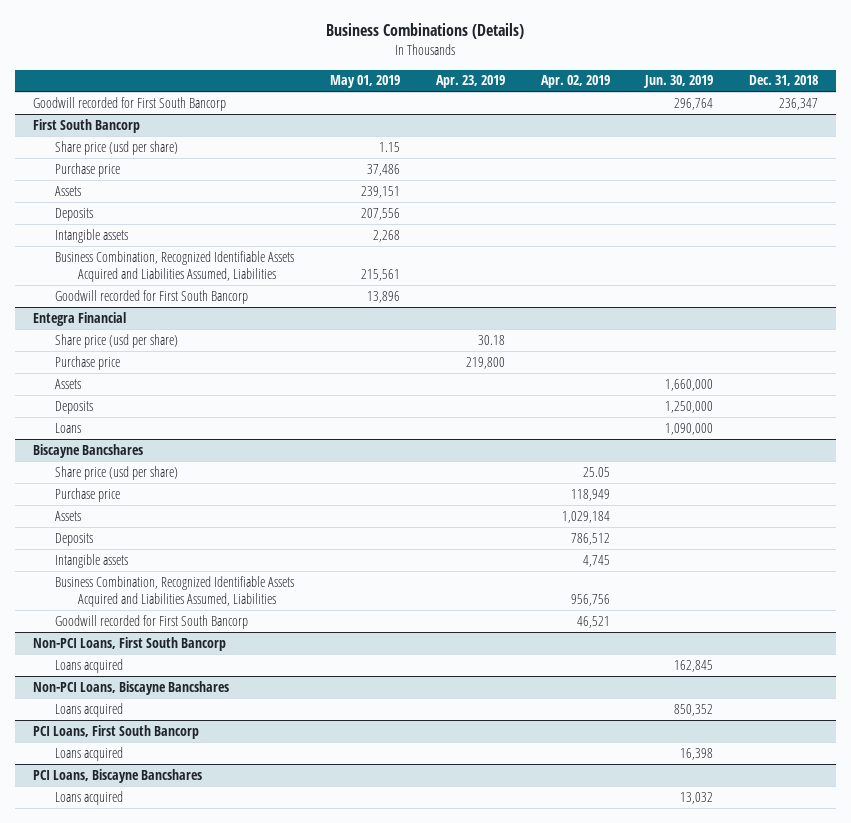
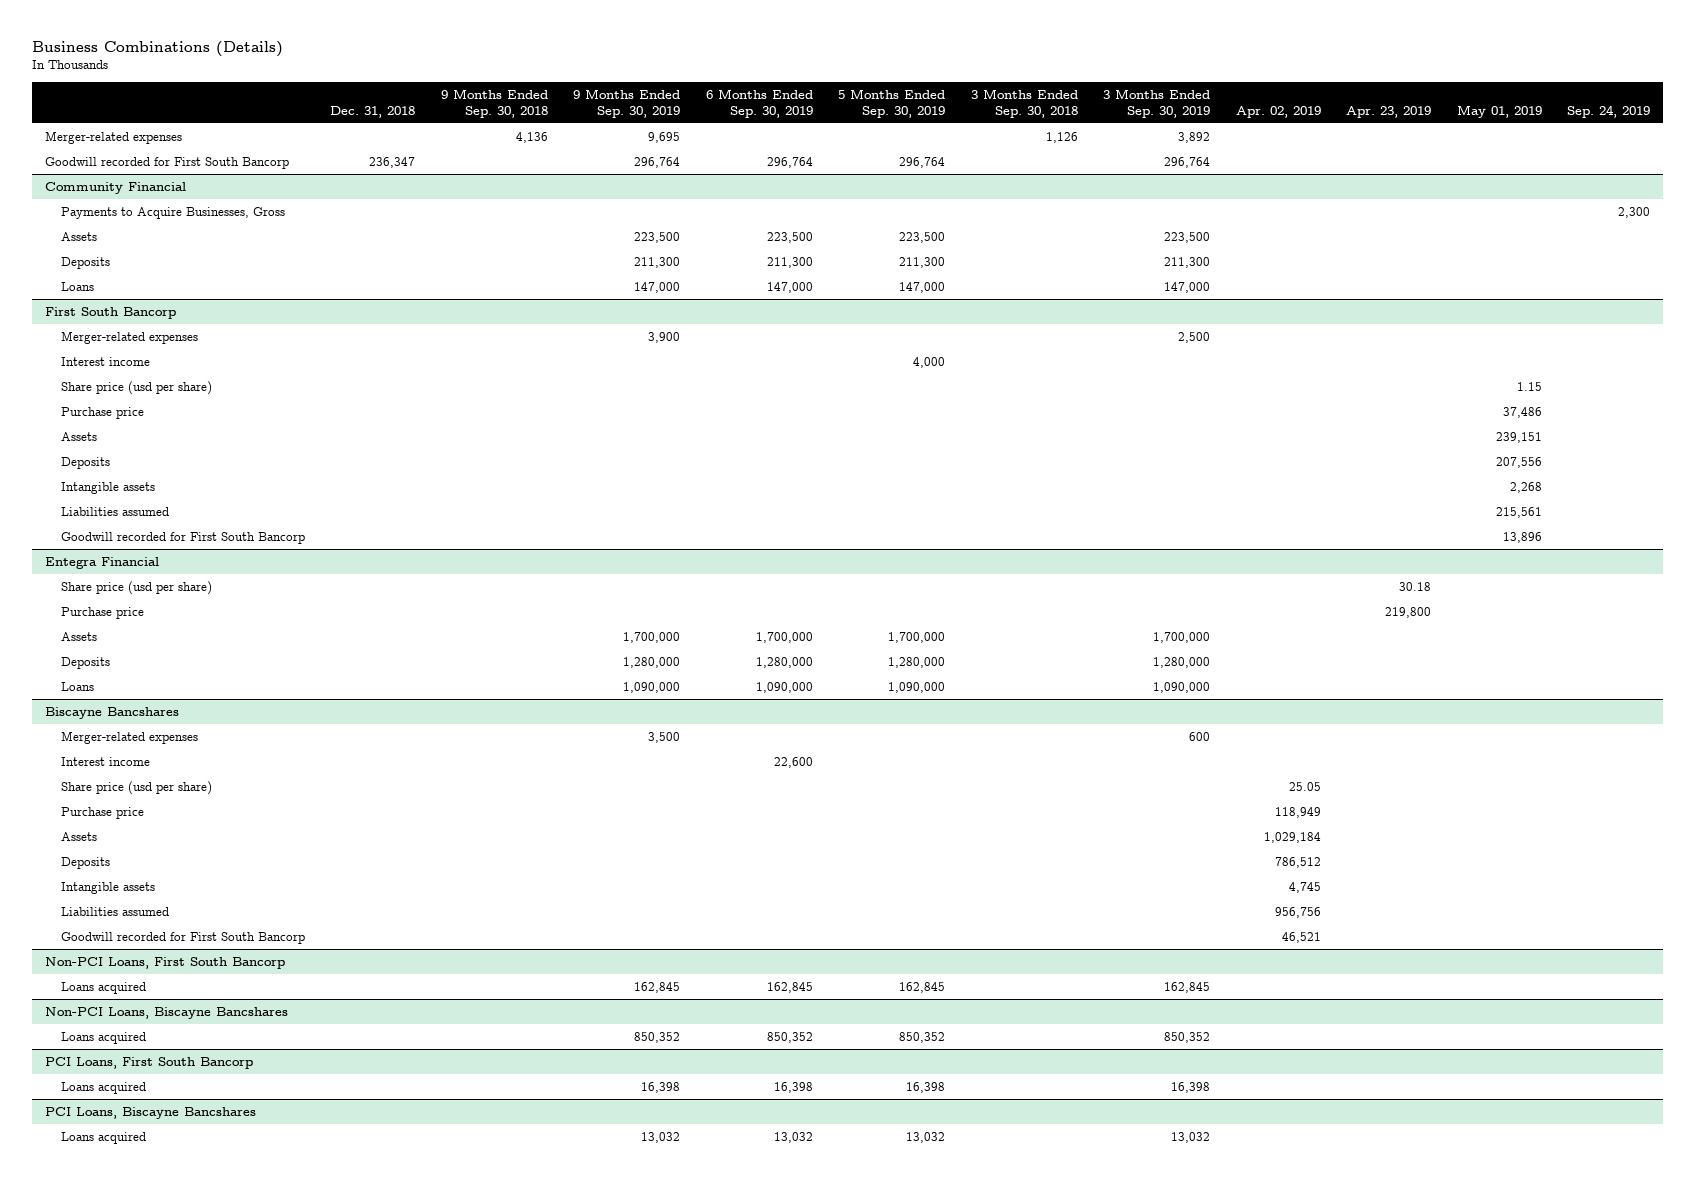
[643,75,714,89] Jun. 30, 2019 -> none
none -> [440,88,548,118] 9 Months Ended Sep. 30, 2018
none -> [573,88,681,118] 9 Months Ended Sep. 30, 2019
none -> [705,88,813,118] 6 Months Ended Sep. 30, 2019
none -> [838,88,946,118] 5 Months Ended Sep. 30, 2019
none -> [970,88,1078,118] 3 Months Ended Sep. 30, 2018
none -> [1103,88,1211,118] 3 Months Ended Sep. 30, 2019
none -> [1567,104,1651,118] Sep. 24, 2019
none -> [44,130,182,144] Merger-related expenses
none -> [44,181,186,194] Community Financial
none -> [60,206,285,219] Payments to Acquire Businesses, Gross
none -> [60,231,97,241] Assets
none -> [60,256,110,269] Deposits
none -> [60,281,94,291] Loans
none -> [60,330,198,344] Merger-related expenses
none -> [60,356,150,366] Interest income
[55,250,295,283] Business Combination, Recognized Identifiable Assets Acquired and Liabilities Assumed, Liabilities -> [60,506,169,516] Liabilities assumed
none -> [60,730,198,744] Merger-related expenses
none -> [60,756,150,766] Interest income
[55,575,295,608] Business Combination, Recognized Identifiable Assets Acquired and Liabilities Assumed, Liabilities -> [60,906,169,916] Liabilities assumed

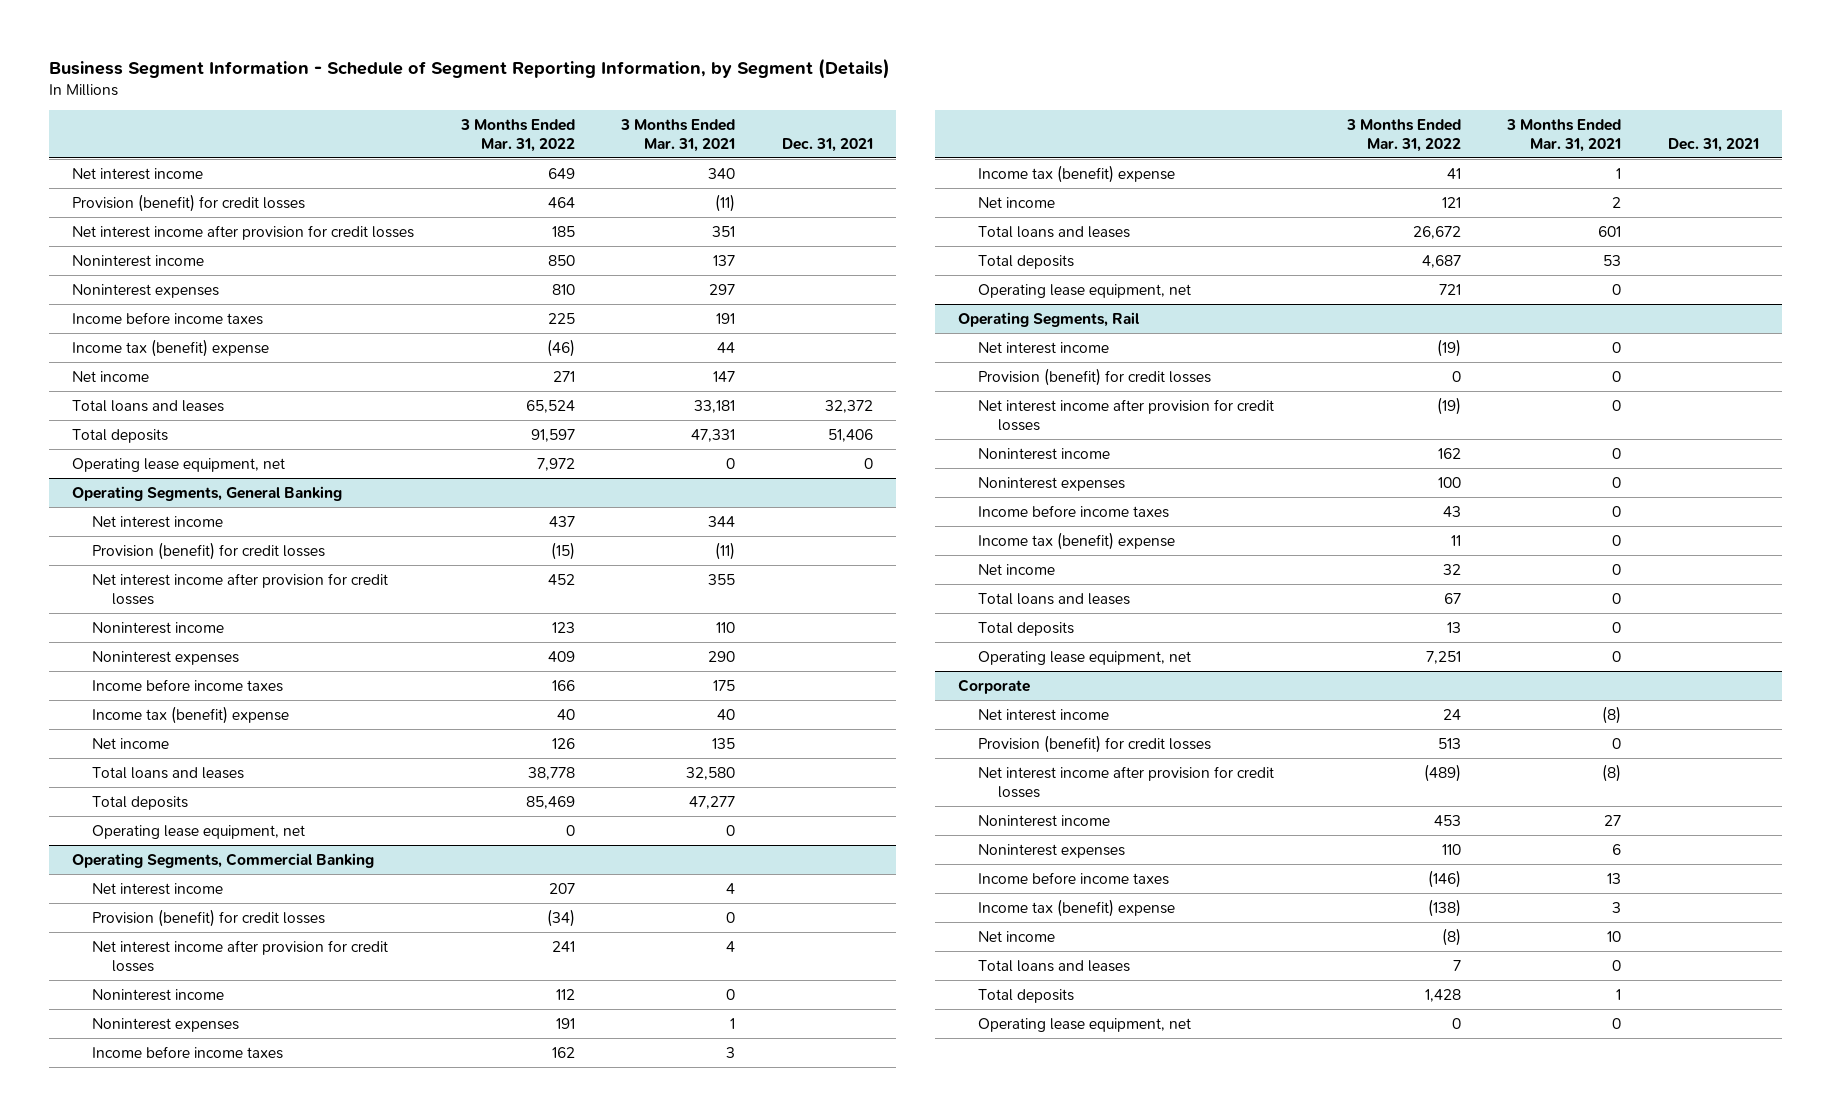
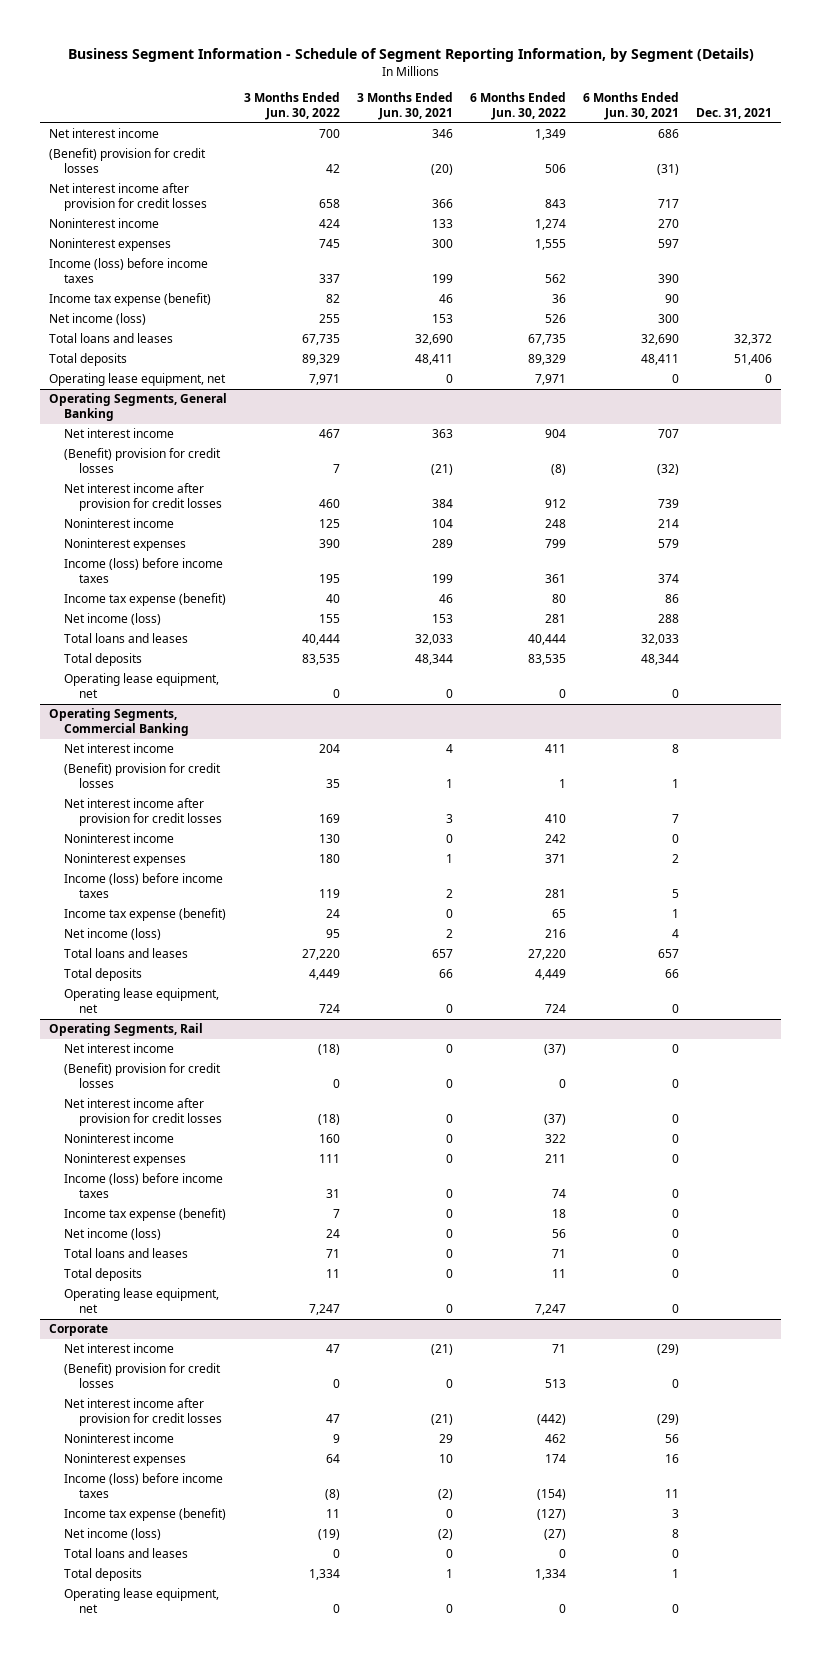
[459,118,575,152] 3 Months Ended Mar. 31, 2022 -> none
[620,118,736,152] 3 Months Ended Mar. 31, 2021 -> none
none -> [243,92,340,121] 3 Months Ended Jun. 30, 2022
none -> [357,92,454,121] 3 Months Ended Jun. 30, 2021
none -> [470,92,567,121] 6 Months Ended Jun. 30, 2022
none -> [583,92,680,121] 6 Months Ended Jun. 30, 2021
[72,193,306,212] Provision (benefit) for credit losses -> [48,148,206,174] (Benefit) provision for credit losses
[72,311,264,325] Income before income taxes -> [48,258,208,284] Income (loss) before income taxes
[72,338,270,357] Income tax (benefit) expense -> [48,293,211,307] Income tax expense (benefit)
[72,370,150,382] Net income -> [48,313,146,326] Net income (loss)
[92,541,326,560] Provision (benefit) for credit losses -> [64,448,222,474] (Benefit) provision for credit losses
[92,678,284,692] Income before income taxes -> [64,558,224,584] Income (loss) before income taxes
[92,705,290,724] Income tax (benefit) expense -> [64,593,227,607] Income tax expense (benefit)
[92,737,170,749] Net income -> [64,613,162,626] Net income (loss)
[92,908,326,927] Provision (benefit) for credit losses -> [64,763,222,789] (Benefit) provision for credit losses
[92,1045,284,1059] Income before income taxes -> [64,873,224,899] Income (loss) before income taxes
[977,164,1175,183] Income tax (benefit) expense -> [64,908,227,922] Income tax expense (benefit)
[977,196,1055,208] Net income -> [64,928,162,941] Net income (loss)
[977,367,1211,386] Provision (benefit) for credit losses -> [64,1063,222,1089] (Benefit) provision for credit losses
[977,504,1169,518] Income before income taxes -> [64,1173,224,1199] Income (loss) before income taxes
[977,531,1175,550] Income tax (benefit) expense -> [64,1208,227,1222] Income tax expense (benefit)
[977,563,1055,575] Net income -> [64,1228,162,1241] Net income (loss)
[977,734,1211,753] Provision (benefit) for credit losses -> [64,1363,222,1389] (Benefit) provision for credit losses
[977,871,1169,885] Income before income taxes -> [64,1473,224,1499] Income (loss) before income taxes
[977,898,1175,917] Income tax (benefit) expense -> [64,1508,227,1522] Income tax expense (benefit)
[977,930,1055,942] Net income -> [64,1528,162,1541] Net income (loss)

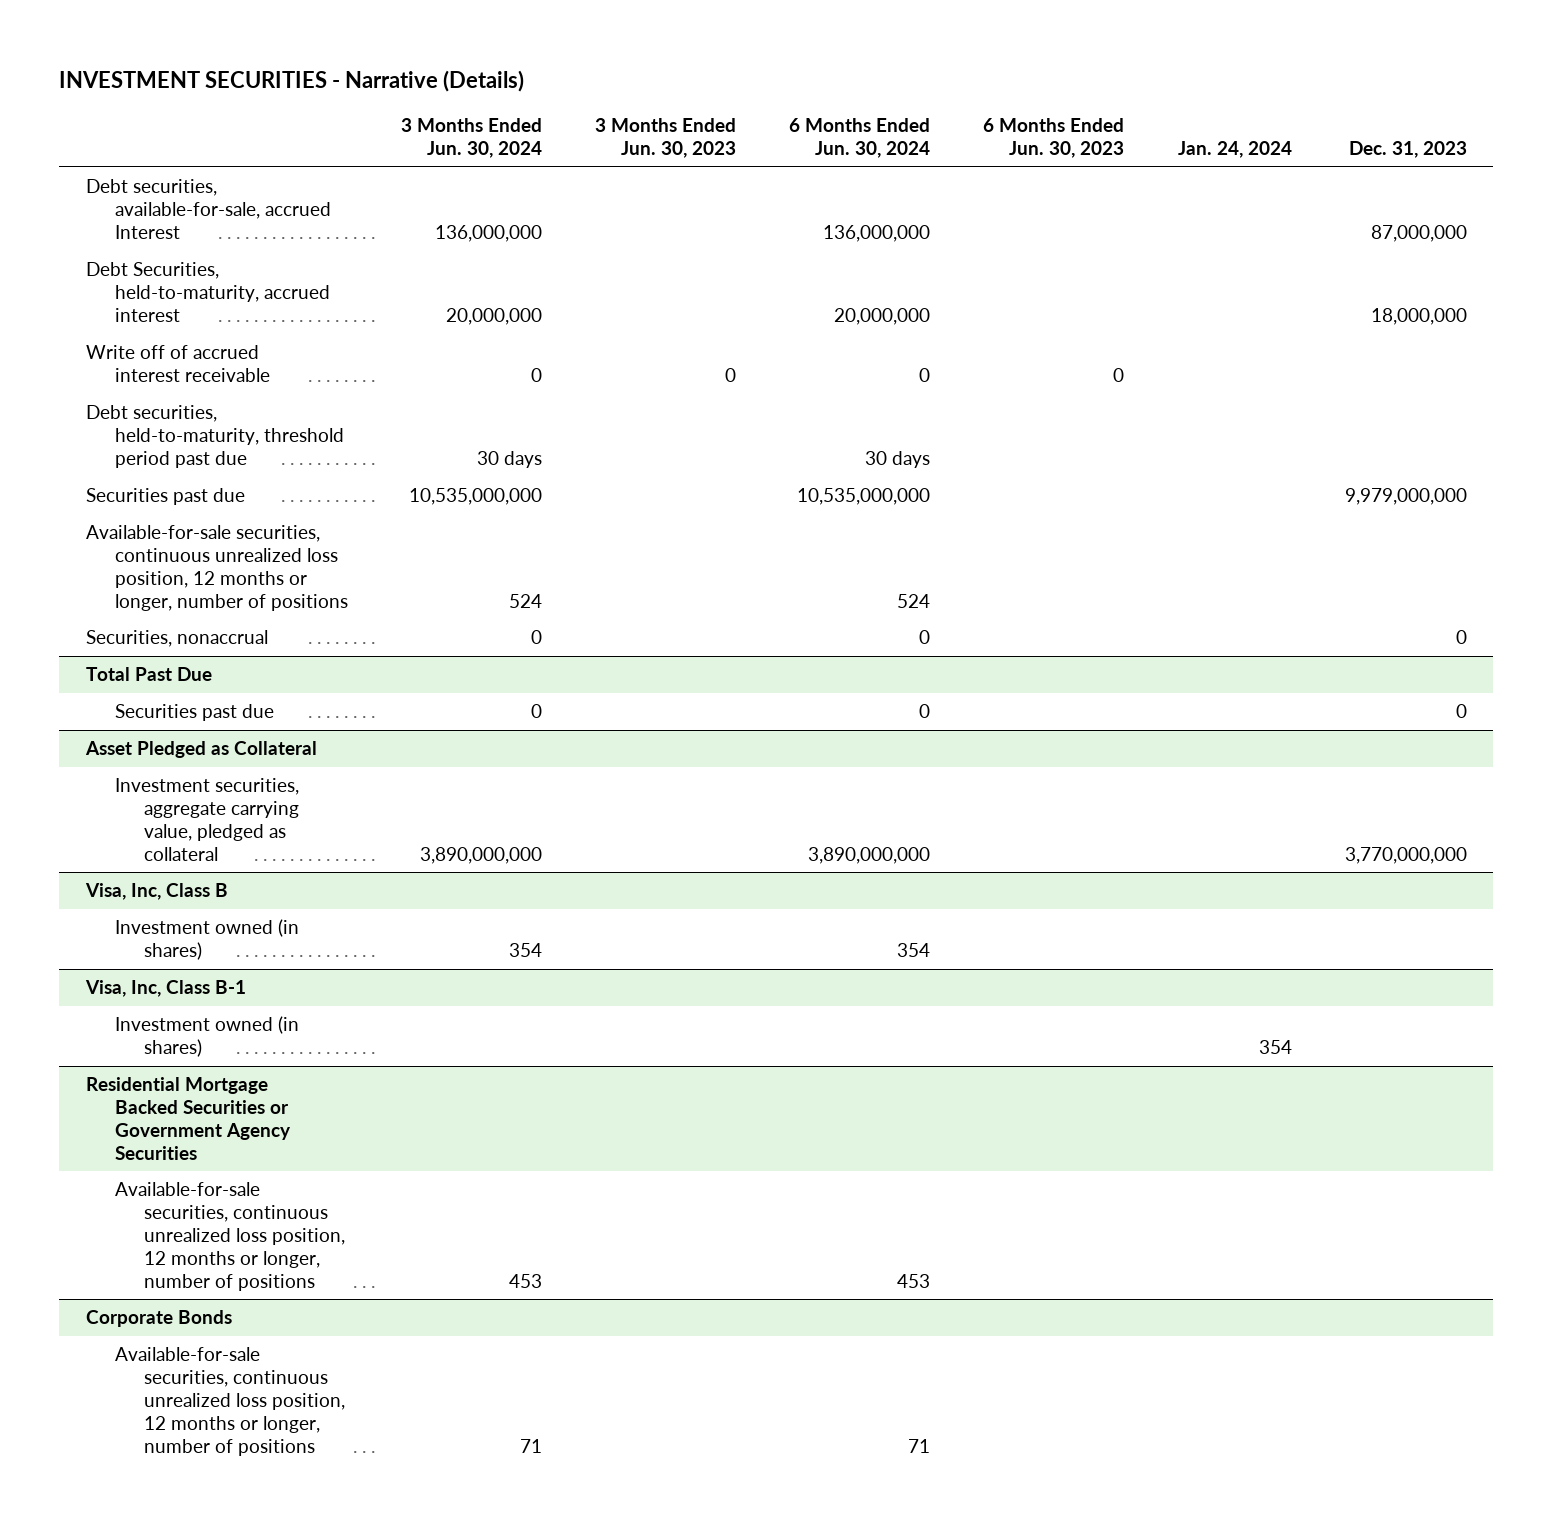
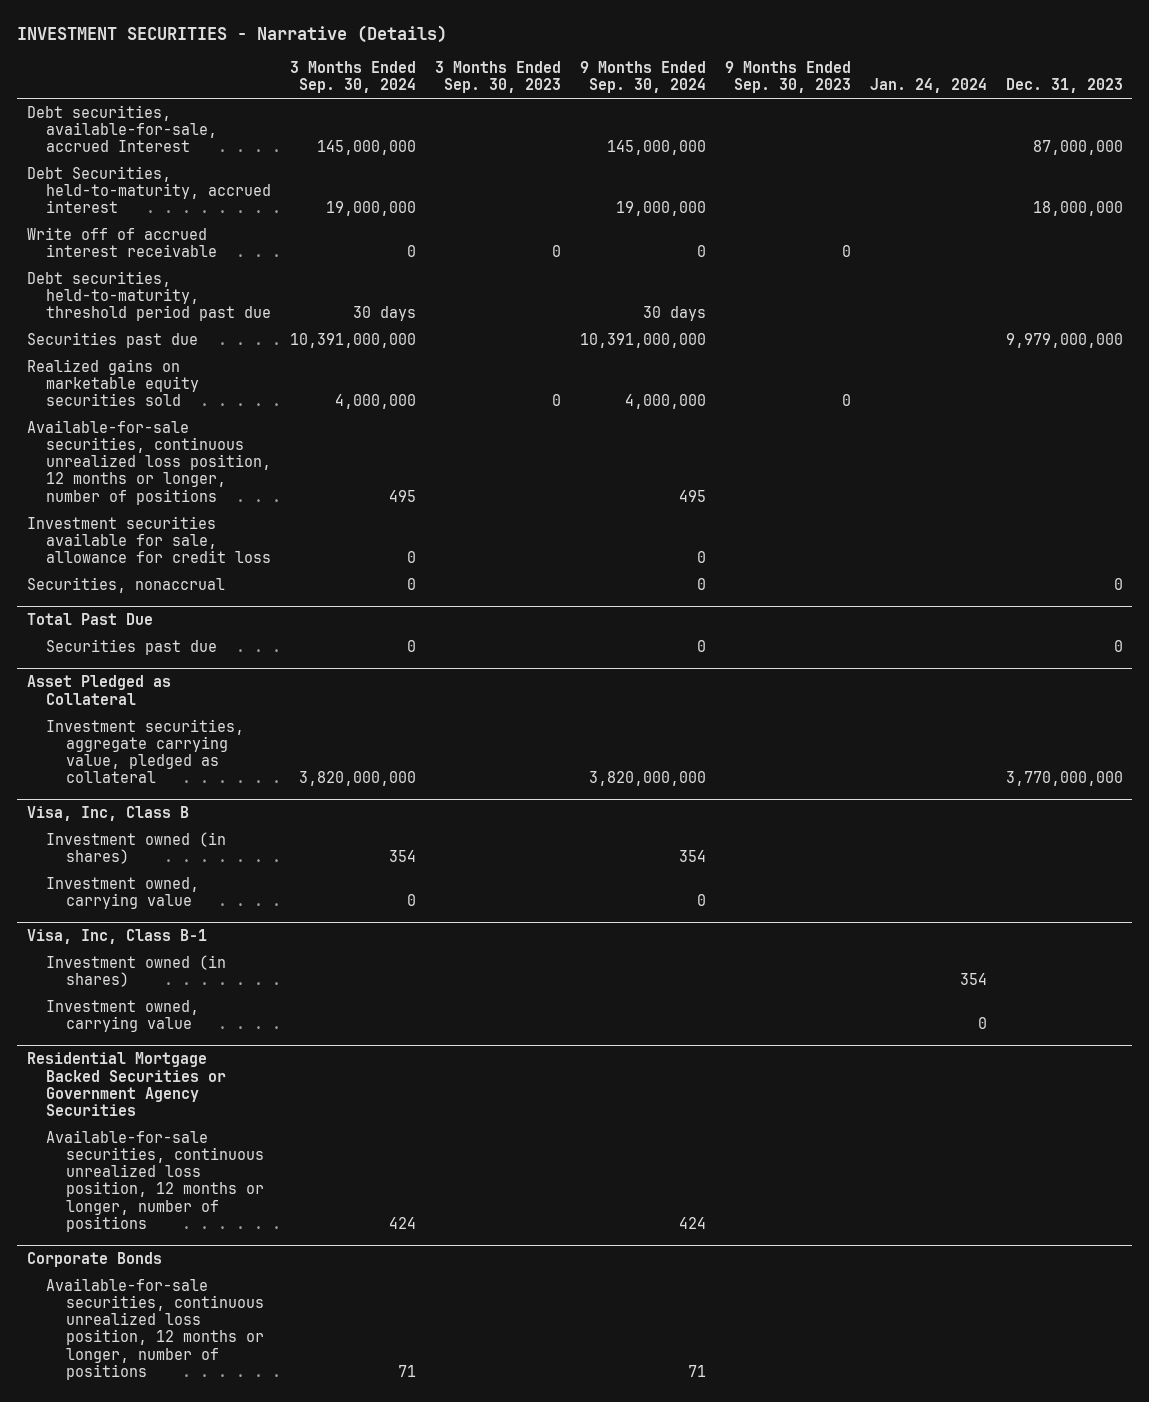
[401,117,543,158] 3 Months Ended Jun. 30, 2024 -> none
[595,117,737,158] 3 Months Ended Jun. 30, 2023 -> none
[789,117,931,158] 6 Months Ended Jun. 30, 2024 -> none
[983,117,1125,158] 6 Months Ended Jun. 30, 2023 -> none
none -> [290,61,417,94] 3 Months Ended Sep. 30, 2024
none -> [435,61,562,94] 3 Months Ended Sep. 30, 2023
none -> [580,61,707,94] 9 Months Ended Sep. 30, 2024
none -> [725,61,852,94] 9 Months Ended Sep. 30, 2023
none -> [26,358,200,407] Realized gains on marketable equity securities sold
none -> [26,515,272,564] Investment securities available for sale, allowance for credit loss
none -> [46,876,200,909] Investment owned, carrying value
none -> [46,999,200,1032] Investment owned, carrying value

